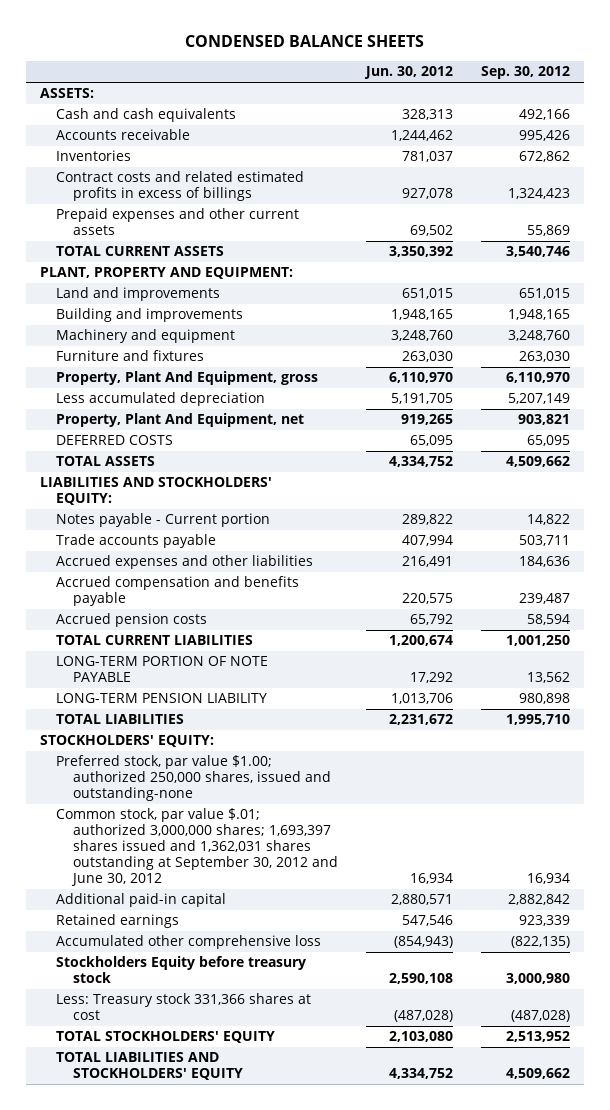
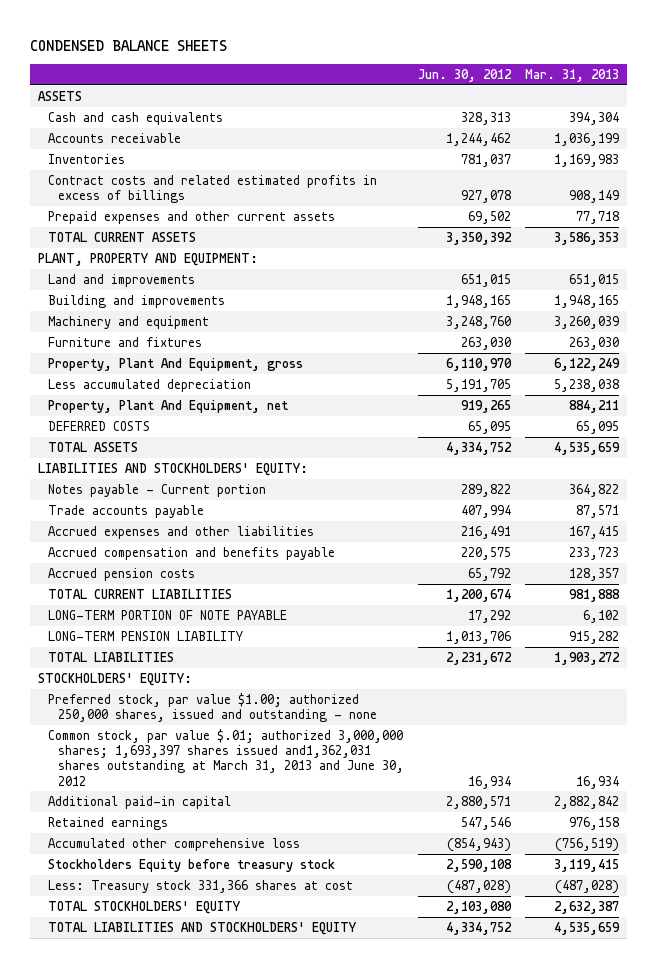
[481,66,571,80] Sep. 30, 2012 -> none
none -> [525,68,620,82] Mar. 31, 2013
[39,88,94,99] ASSETS: -> [37,90,82,101] ASSETS
[56,755,331,802] Preferred stock, par value $1.00; authorized 250,000 shares, issued and outstanding-none -> [47,692,377,723] Preferred stock, par value $1.00; authorized 250,000 shares, issued and outstanding - none
[56,808,338,887] Common stock, par value $.01; authorized 3,000,000 shares; 1,693,397 shares issued and 1,362,031 shares outstanding at September 30, 2012 and June 30, 2012 -> [47,728,404,786] Common stock, par value $.01; authorized 3,000,000 shares; 1,693,397 shares issued and1,362,031 shares outstanding at March 31, 2013 and June 30, 2012

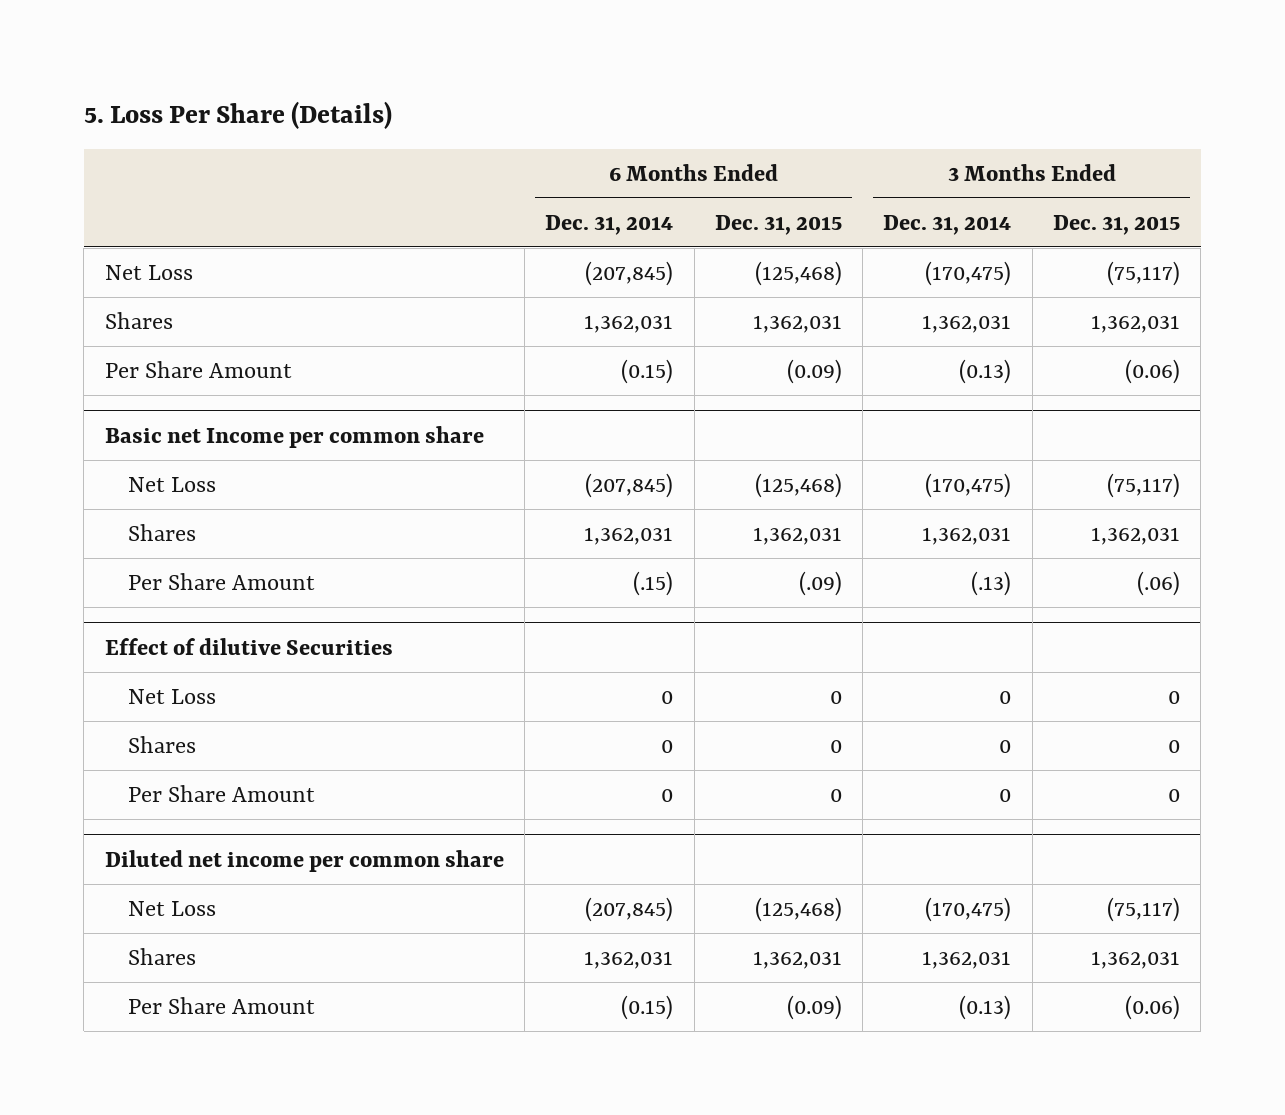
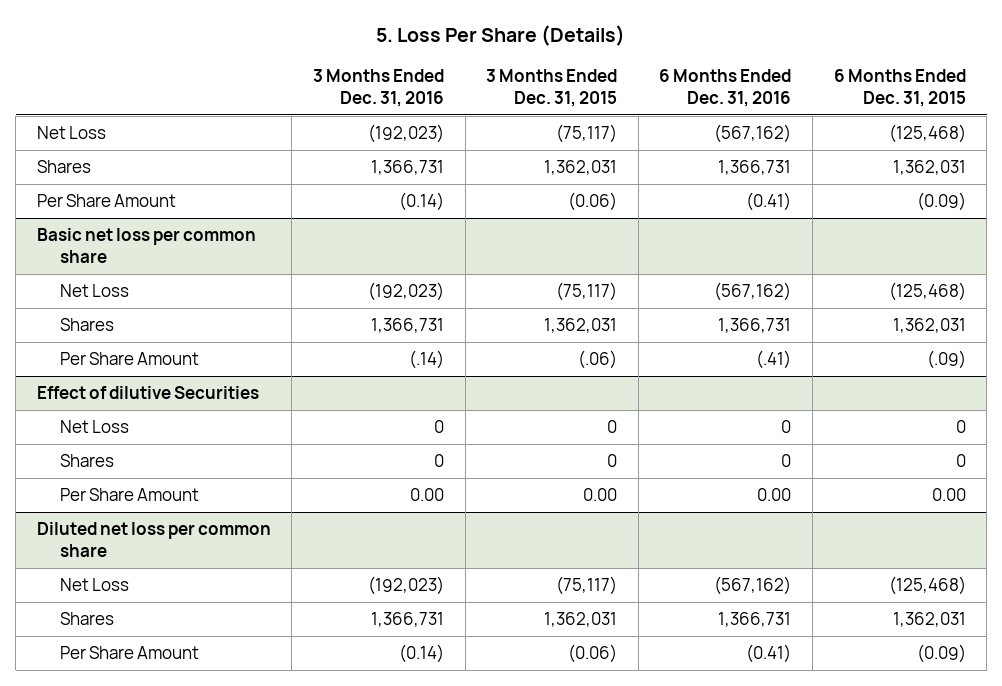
[545,214,674,235] Dec. 31, 2014 -> none
[883,214,1012,235] Dec. 31, 2014 -> none
none -> [313,69,445,107] 3 Months Ended Dec. 31, 2016
none -> [659,69,792,107] 6 Months Ended Dec. 31, 2016
[104,425,484,448] Basic net Income per common share -> [36,228,256,263] Basic net loss per common share
[829,788,842,802] 0 -> [931,488,966,502] 0.00
[1167,788,1180,802] 0 -> [583,488,618,502] 0.00
[104,849,504,872] Diluted net income per common share -> [36,522,271,557] Diluted net loss per common share

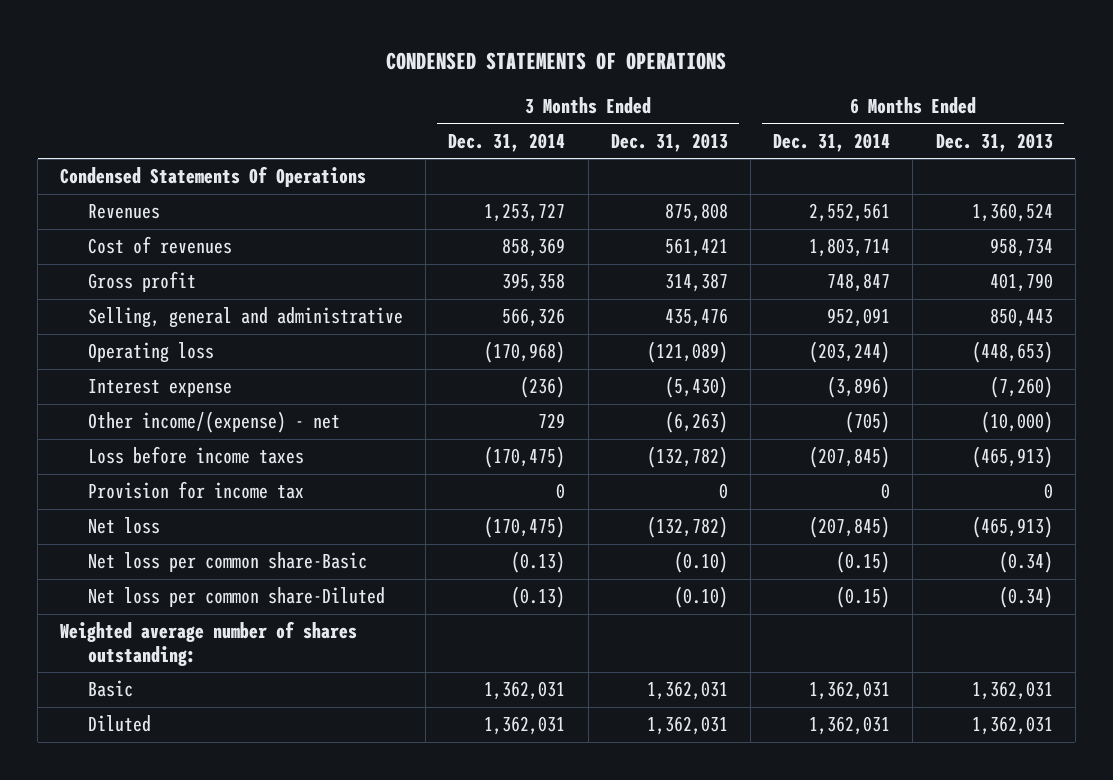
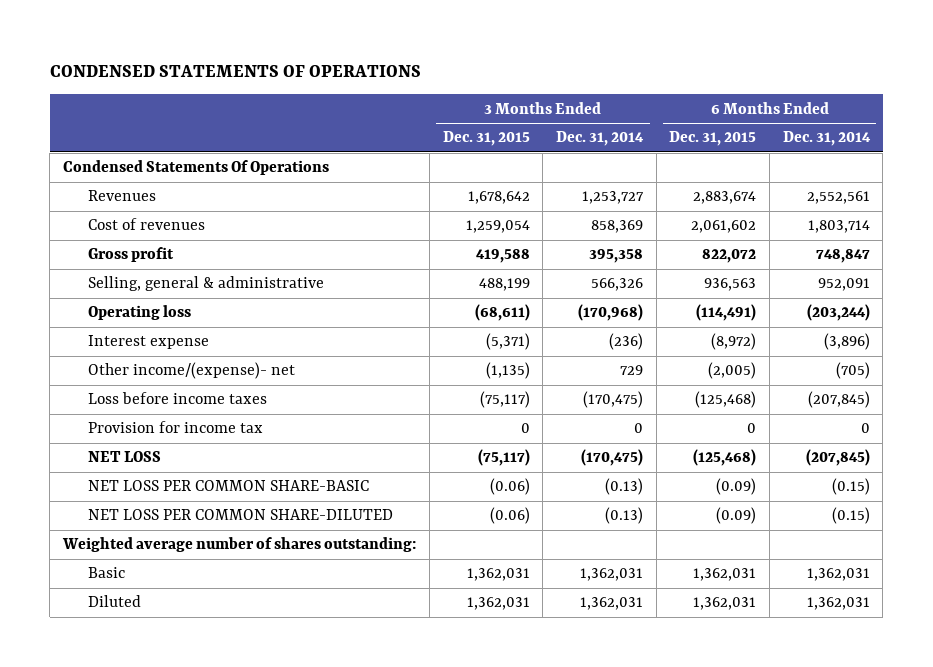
[610,132,728,152] Dec. 31, 2013 -> none
[935,132,1053,152] Dec. 31, 2013 -> none
none -> [442,131,530,147] Dec. 31, 2015
none -> [669,131,757,147] Dec. 31, 2015
[88,307,404,329] Selling, general and administrative -> [88,276,325,292] Selling, general & administrative
[88,411,341,434] Other income/(expense) - net -> [88,362,296,380] Other income/(expense)- net
[88,517,161,535] Net loss -> [88,451,162,463] NET LOSS
[88,552,368,573] Net loss per common share-Basic -> [88,480,370,492] NET LOSS PER COMMON SHARE-BASIC
[88,587,386,608] Net loss per common share-Diluted -> [88,509,394,521] NET LOSS PER COMMON SHARE-DILUTED

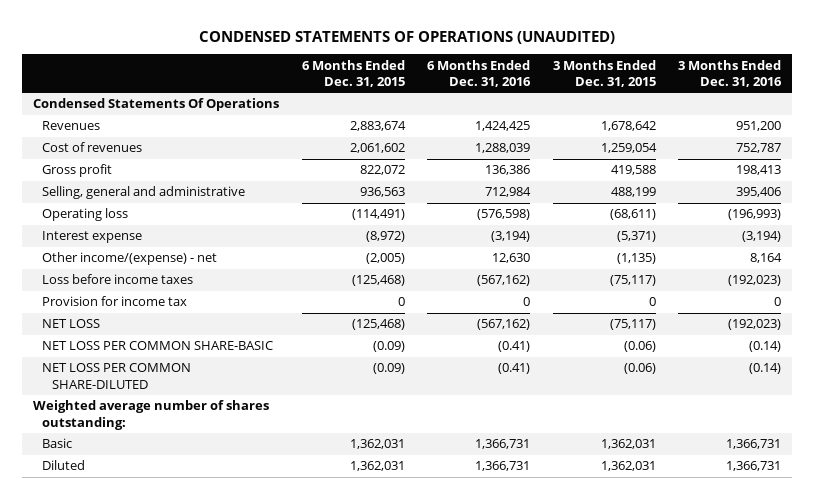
[49,64,421,77] CONDENSED STATEMENTS OF OPERATIONS -> [199,30,616,44] CONDENSED STATEMENTS OF OPERATIONS (UNAUDITED)
[555,131,644,147] Dec. 31, 2014 -> none
[782,131,871,147] Dec. 31, 2014 -> none
none -> [427,59,532,87] 6 Months Ended Dec. 31, 2016
none -> [678,59,783,87] 3 Months Ended Dec. 31, 2016
[88,276,325,292] Selling, general & administrative -> [42,186,246,200] Selling, general and administrative
[88,362,296,380] Other income/(expense)- net -> [42,252,218,266] Other income/(expense) - net

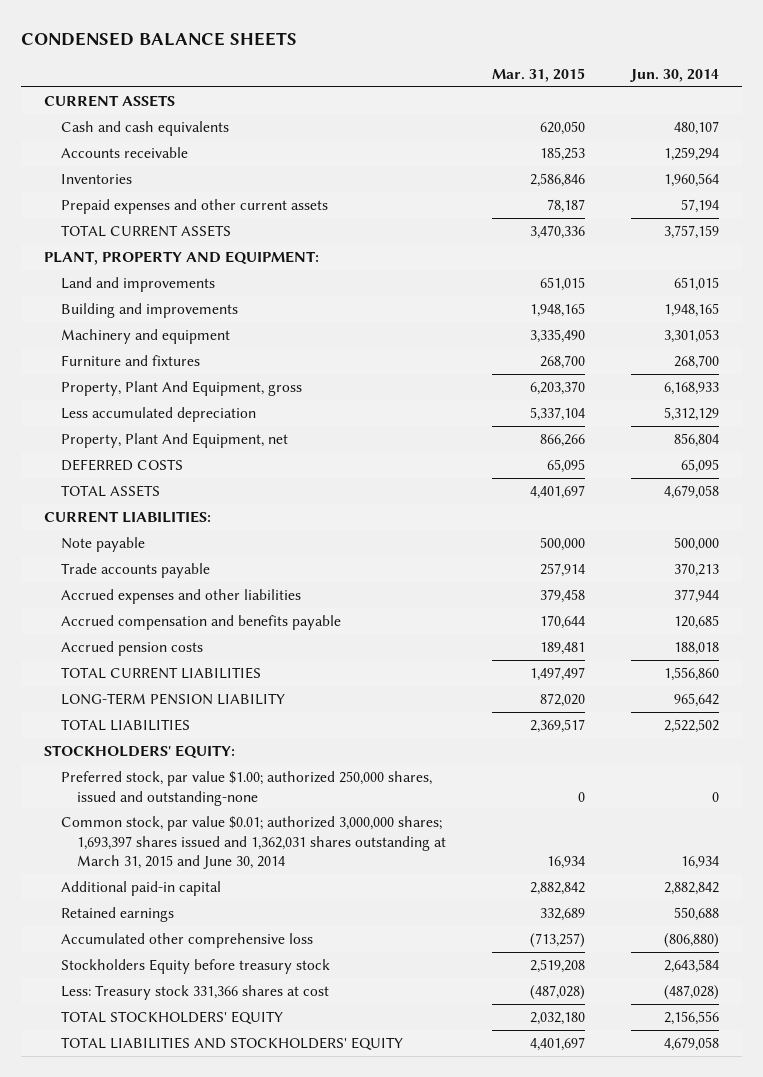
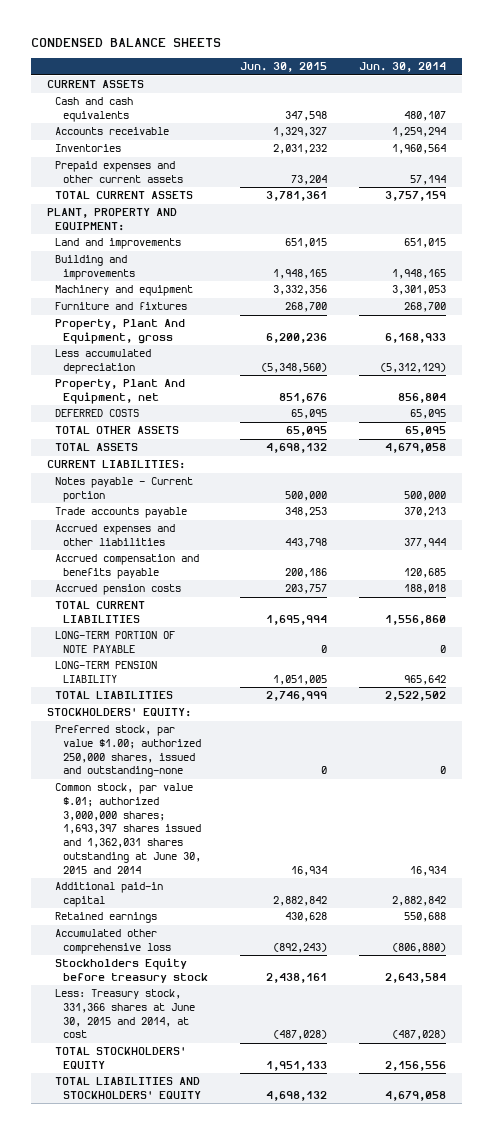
[492,68,586,83] Mar. 31, 2015 -> none
none -> [240,62,328,73] Jun. 30, 2015
[664,407,720,422] 5,312,129 -> [379,363,446,374] (5,312,129)
none -> [55,426,180,435] TOTAL OTHER ASSETS
[60,537,145,553] Note payable -> [55,477,194,503] Notes payable - Current portion
none -> [55,631,176,654] LONG-TERM PORTION OF NOTE PAYABLE
[60,816,446,869] Common stock, par value $0.01; authorized 3,000,000 shares; 1,693,397 shares issued and 1,362,031 shares outstanding at March 31, 2015 and June 30, 2014 -> [55,783,202,874] Common stock, par value $.01; authorized 3,000,000 shares; 1,693,397 shares issued and 1,362,031 shares outstanding at June 30, 2015 and 2014
[60,985,329,1001] Less: Treasury stock 331,366 shares at cost -> [55,989,196,1039] Less: Treasury stock, 331,366 shares at June 30, 2015 and 2014, at cost

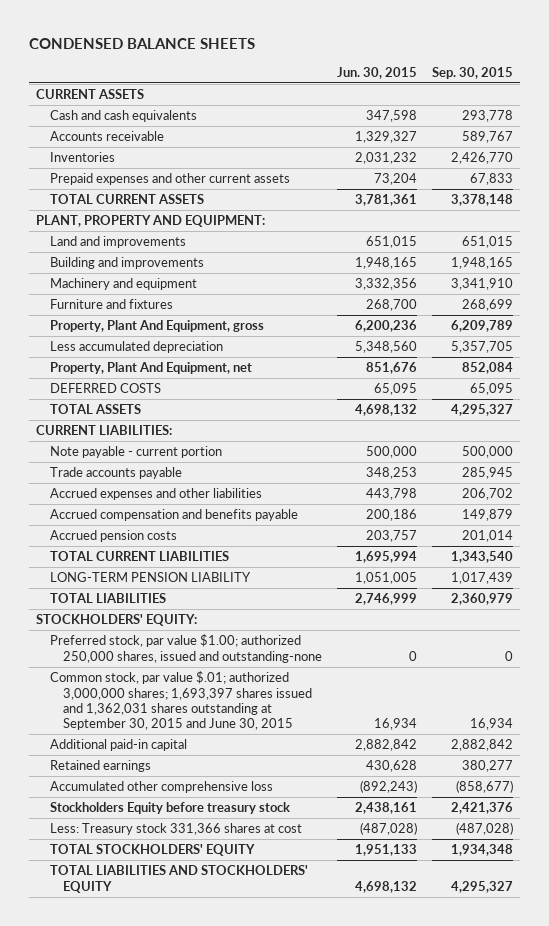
[358,62,446,73] Jun. 30, 2014 -> none
none -> [432,66,514,79] Sep. 30, 2015
[261,363,328,374] (5,348,560) -> [355,341,418,354] 5,348,560
[55,426,180,435] TOTAL OTHER ASSETS -> none
[55,477,194,503] Notes payable - Current portion -> [49,446,222,459] Note payable - current portion
[55,631,176,654] LONG-TERM PORTION OF NOTE PAYABLE -> none
[55,783,202,874] Common stock, par value $.01; authorized 3,000,000 shares; 1,693,397 shares issued and 1,362,031 shares outstanding at June 30, 2015 and 2014 -> [49,671,313,731] Common stock, par value $.01; authorized 3,000,000 shares; 1,693,397 shares issued and 1,362,031 shares outstanding at September 30, 2015 and June 30, 2015
[55,989,196,1039] Less: Treasury stock, 331,366 shares at June 30, 2015 and 2014, at cost -> [49,823,302,836] Less: Treasury stock 331,366 shares at cost

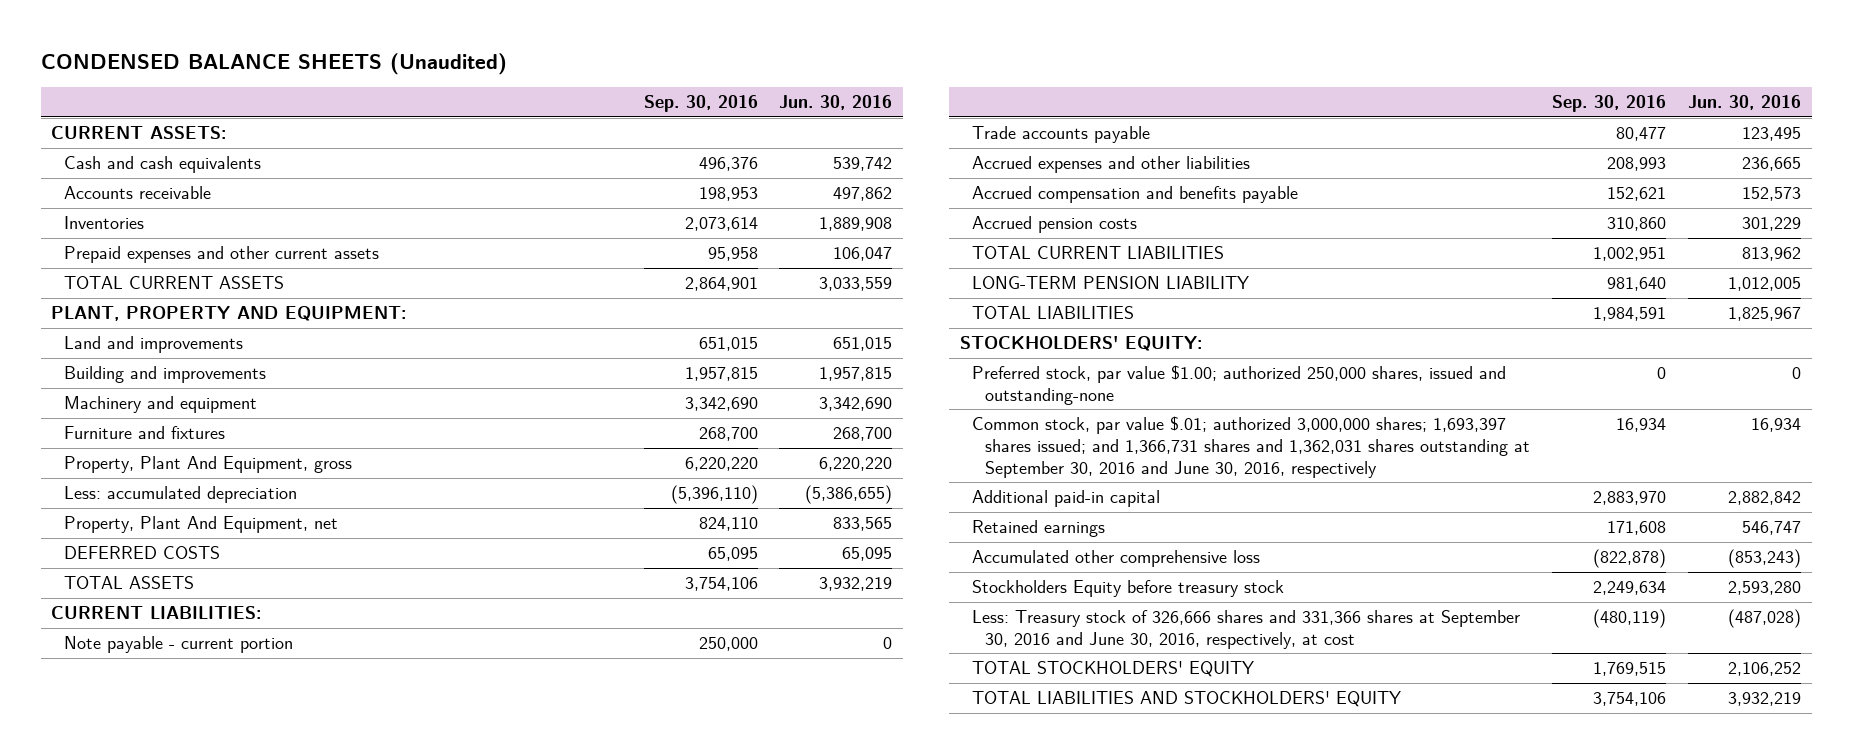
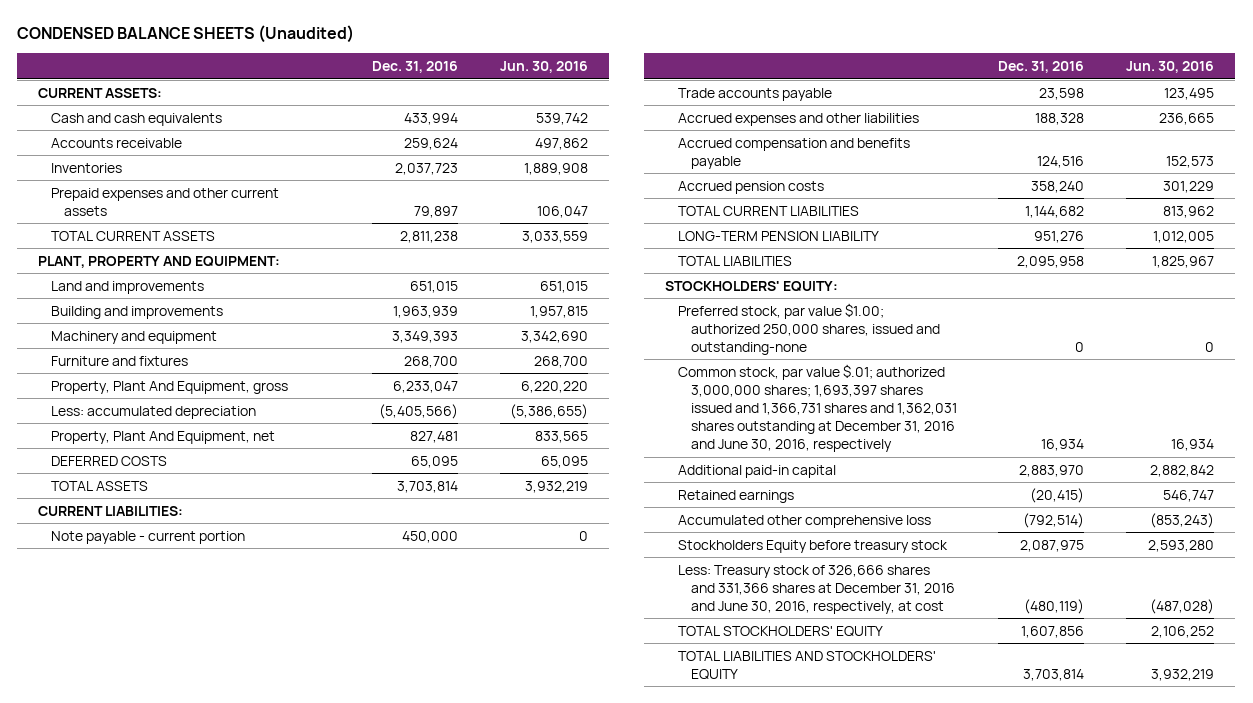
[643,95,758,113] Sep. 30, 2016 -> none
none -> [371,61,458,74] Dec. 31, 2016
[972,416,1531,478] Common stock, par value $.01; authorized 3,000,000 shares; 1,693,397 shares issued; and 1,366,731 shares and 1,362,031 shares outstanding at September 30, 2016 and June 30, 2016, respectively -> [677,363,957,453] Common stock, par value $.01; authorized 3,000,000 shares; 1,693,397 shares issued and 1,366,731 shares and 1,362,031 shares outstanding at December 31, 2016 and June 30, 2016, respectively
[972,610,1521,649] Less: Treasury stock of 326,666 shares and 331,366 shares at September 30, 2016 and June 30, 2016, respectively, at cost -> [677,564,955,614] Less: Treasury stock of 326,666 shares and 331,366 shares at December 31, 2016 and June 30, 2016, respectively, at cost

